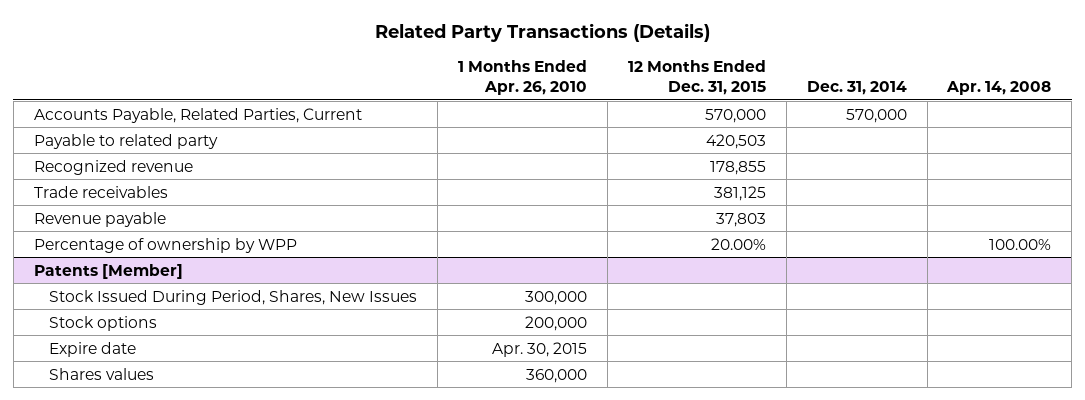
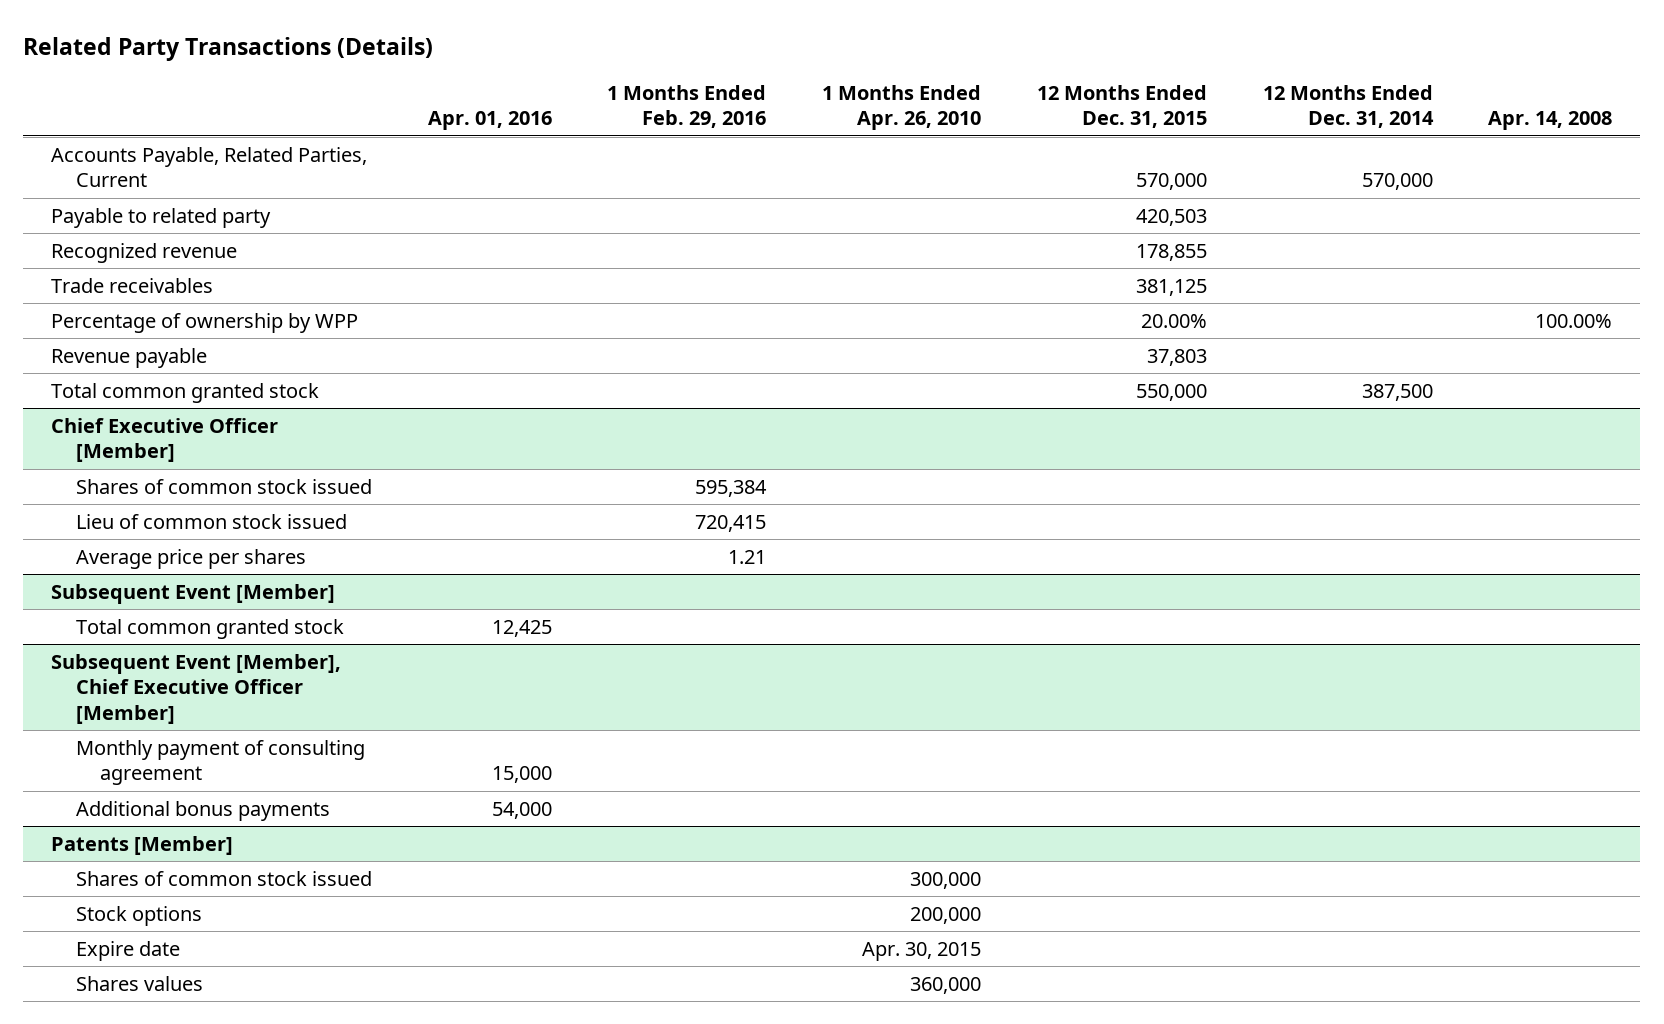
[806,80,907,95] Dec. 31, 2014 -> none
none -> [427,111,552,131] Apr. 01, 2016
none -> [607,84,767,129] 1 Months Ended Feb. 29, 2016
none -> [1262,84,1434,129] 12 Months Ended Dec. 31, 2014
[33,211,166,227] Revenue payable -> [51,347,208,368] Revenue payable
none -> [51,382,320,403] Total common granted stock
none -> [51,417,279,463] Chief Executive Officer [Member]
none -> [75,478,372,494] Shares of common stock issued
none -> [75,513,347,529] Lieu of common stock issued
none -> [75,548,306,569] Average price per shares
none -> [51,583,336,604] Subsequent Event [Member]
none -> [75,618,344,639] Total common granted stock
none -> [51,653,342,724] Subsequent Event [Member], Chief Executive Officer [Member]
none -> [75,739,365,786] Monthly payment of consulting agreement
none -> [75,800,330,821] Additional bonus payments
[49,289,418,305] Stock Issued During Period, Shares, New Issues -> [75,870,372,886] Shares of common stock issued

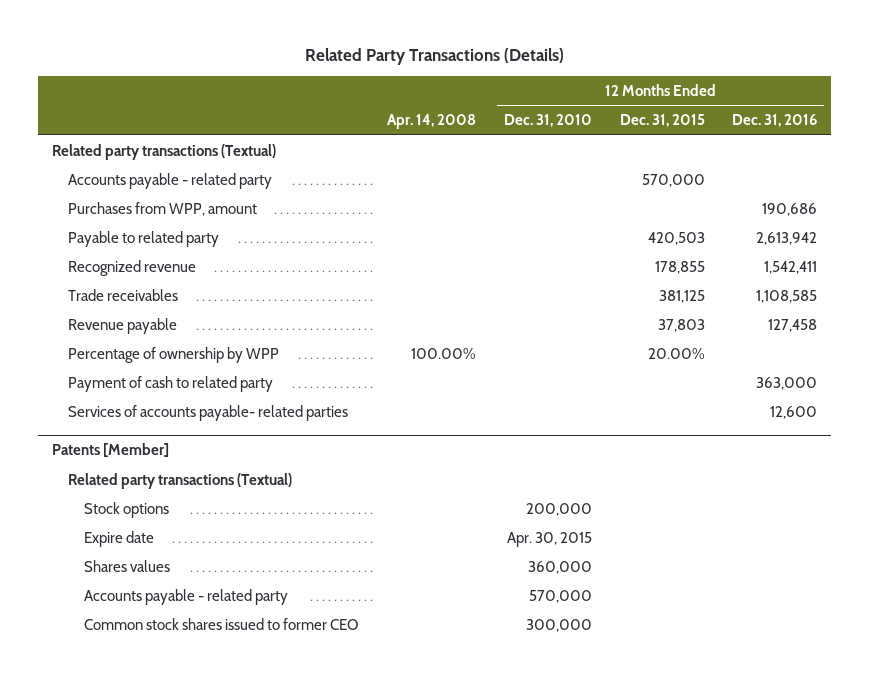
[427,111,552,131] Apr. 01, 2016 -> none
[607,84,767,129] 1 Months Ended Feb. 29, 2016 -> none
[822,84,982,131] 1 Months Ended Apr. 26, 2010 -> none
[1262,84,1434,129] 12 Months Ended Dec. 31, 2014 -> none
none -> [503,114,592,128] Dec. 31, 2010
none -> [732,114,818,128] Dec. 31, 2016
none -> [51,143,276,160] Related party transactions (Textual)
[51,146,368,188] Accounts Payable, Related Parties, Current -> [68,172,273,189] Accounts payable - related party
none -> [68,201,258,216] Purchases from WPP, amount
[51,382,320,403] Total common granted stock -> none
[51,417,279,463] Chief Executive Officer [Member] -> none
[75,478,372,494] Shares of common stock issued -> none
[75,513,347,529] Lieu of common stock issued -> none
[75,548,306,569] Average price per shares -> none
[51,583,336,604] Subsequent Event [Member] -> none
[75,618,344,639] Total common granted stock -> none
[51,653,342,724] Subsequent Event [Member], Chief Executive Officer [Member] -> none
[75,739,365,786] Monthly payment of consulting agreement -> none
[75,800,330,821] Additional bonus payments -> none
[51,312,359,333] Percentage of ownership by WPP -> [68,346,280,363] Percentage of ownership by WPP
none -> [68,375,274,392] Payment of cash to related party
none -> [68,404,349,421] Services of accounts payable- related parties
[75,870,372,886] Shares of common stock issued -> none
none -> [68,472,293,489] Related party transactions (Textual)
none -> [84,588,289,605] Accounts payable - related party
none -> [84,617,360,630] Common stock shares issued to former CEO

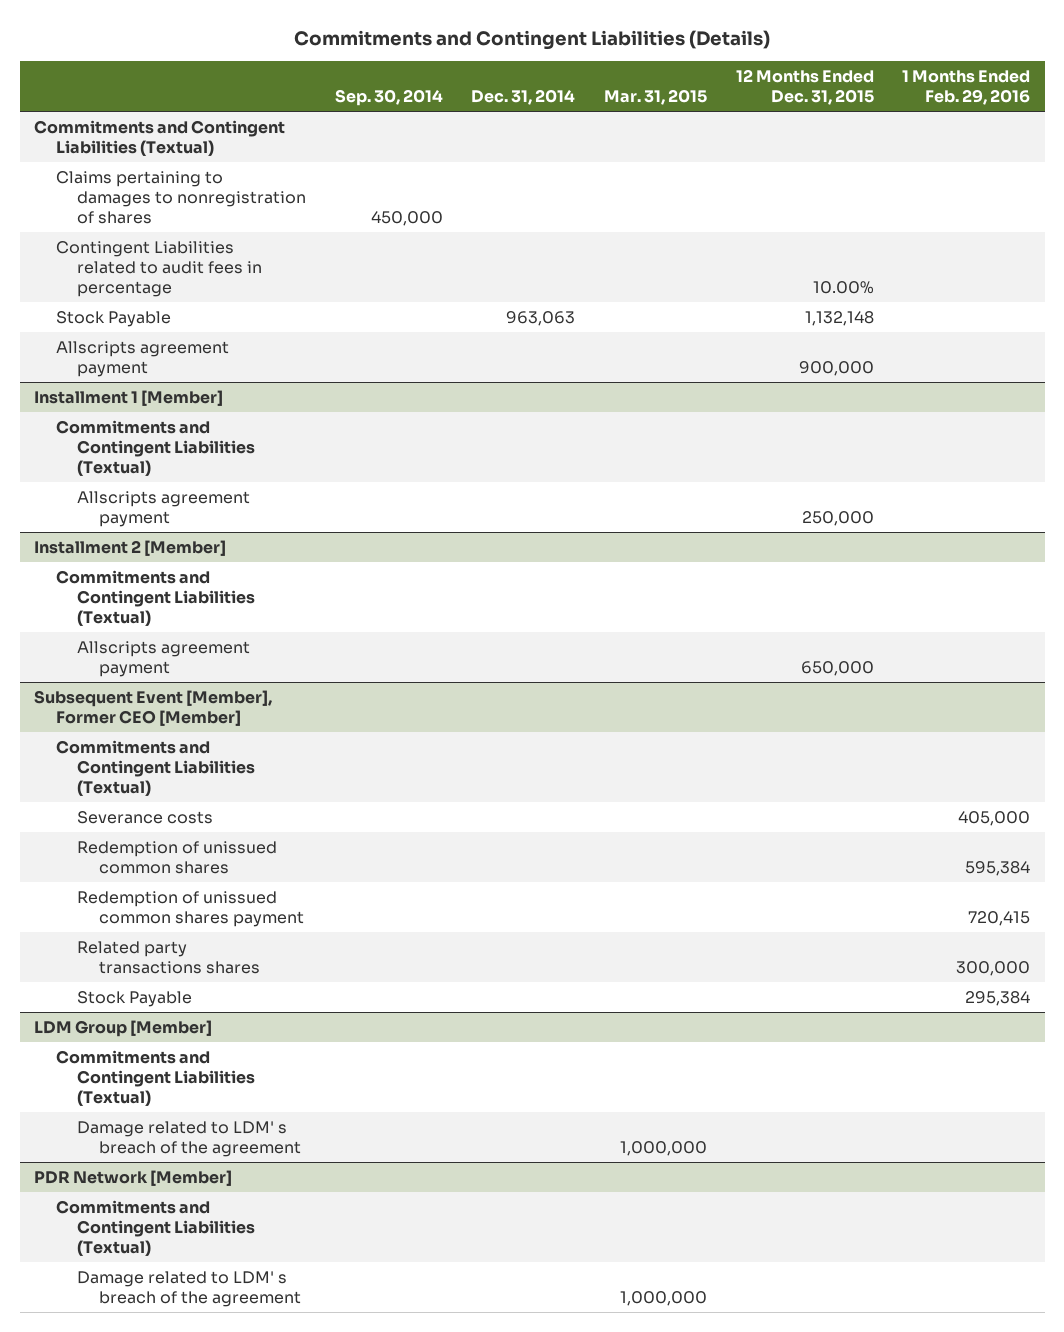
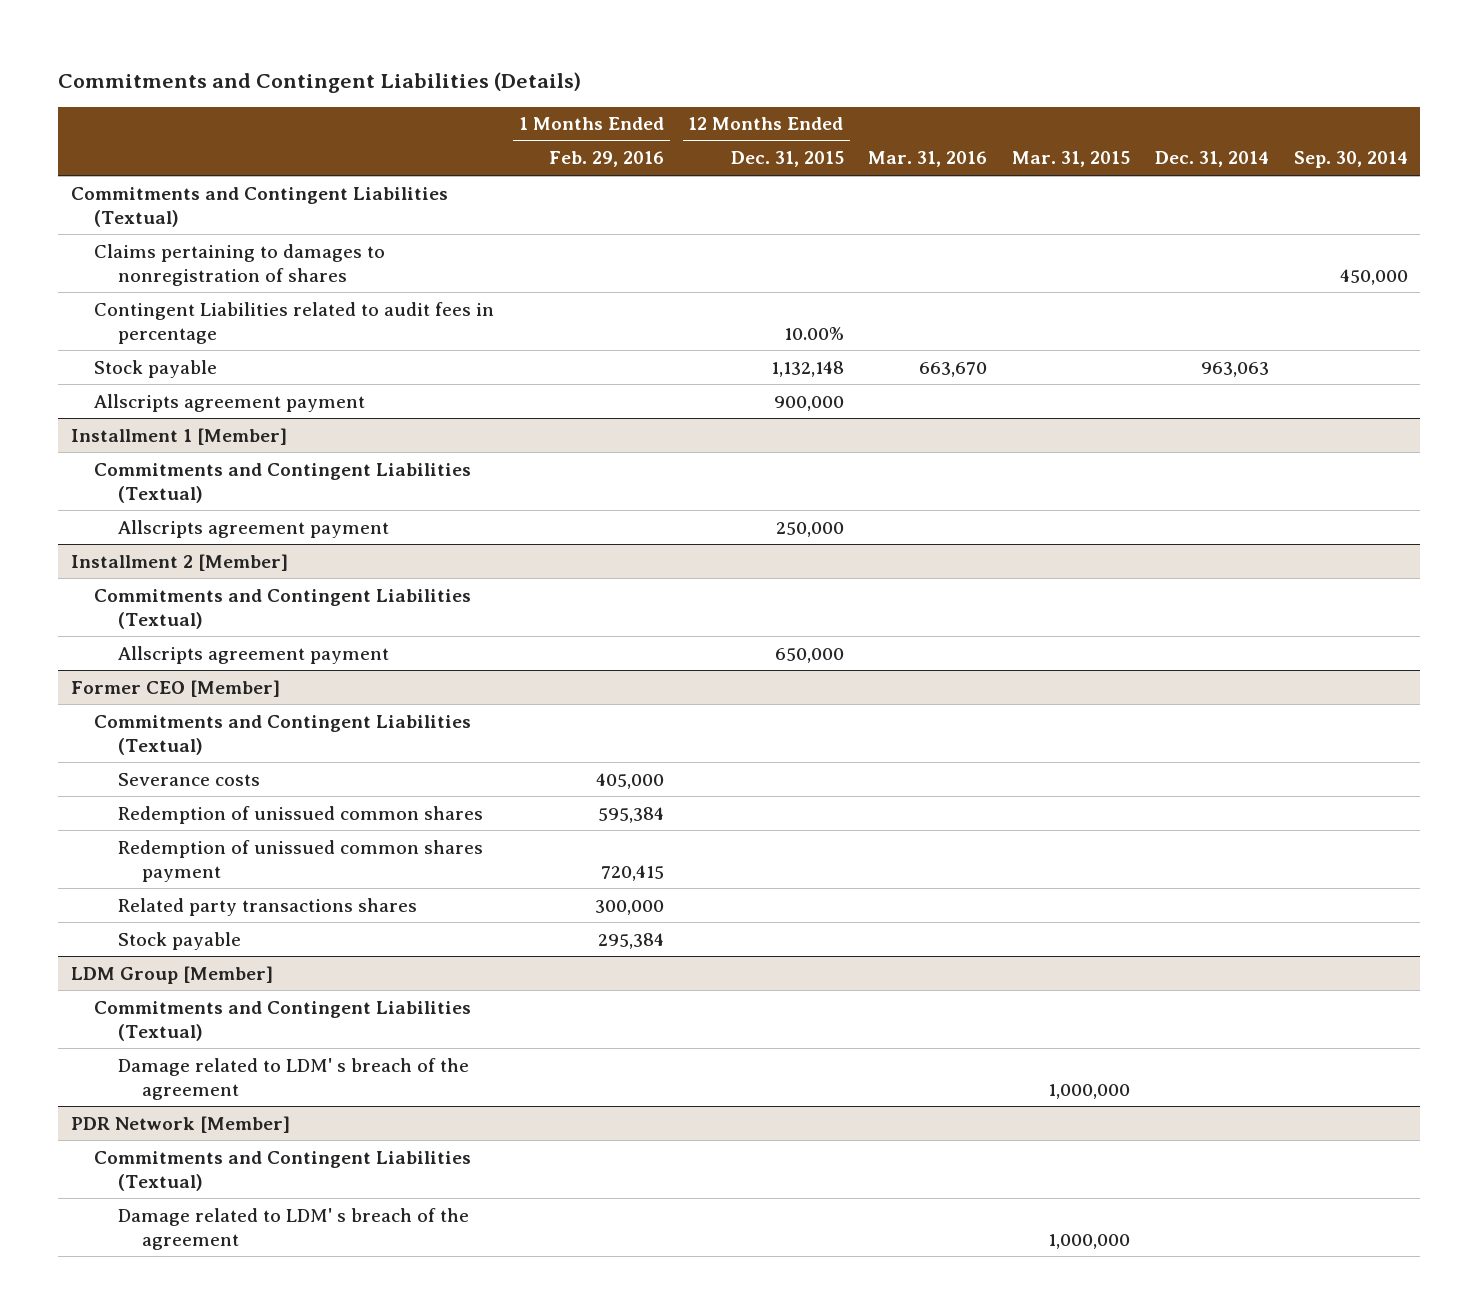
none -> [868,151,988,168] Mar. 31, 2016
[55,310,171,327] Stock Payable -> [94,359,218,378] Stock payable
[33,689,272,727] Subsequent Event [Member], Former CEO [Member] -> [70,679,280,697] Former CEO [Member]
[77,990,193,1007] Stock Payable -> [117,931,241,950] Stock payable

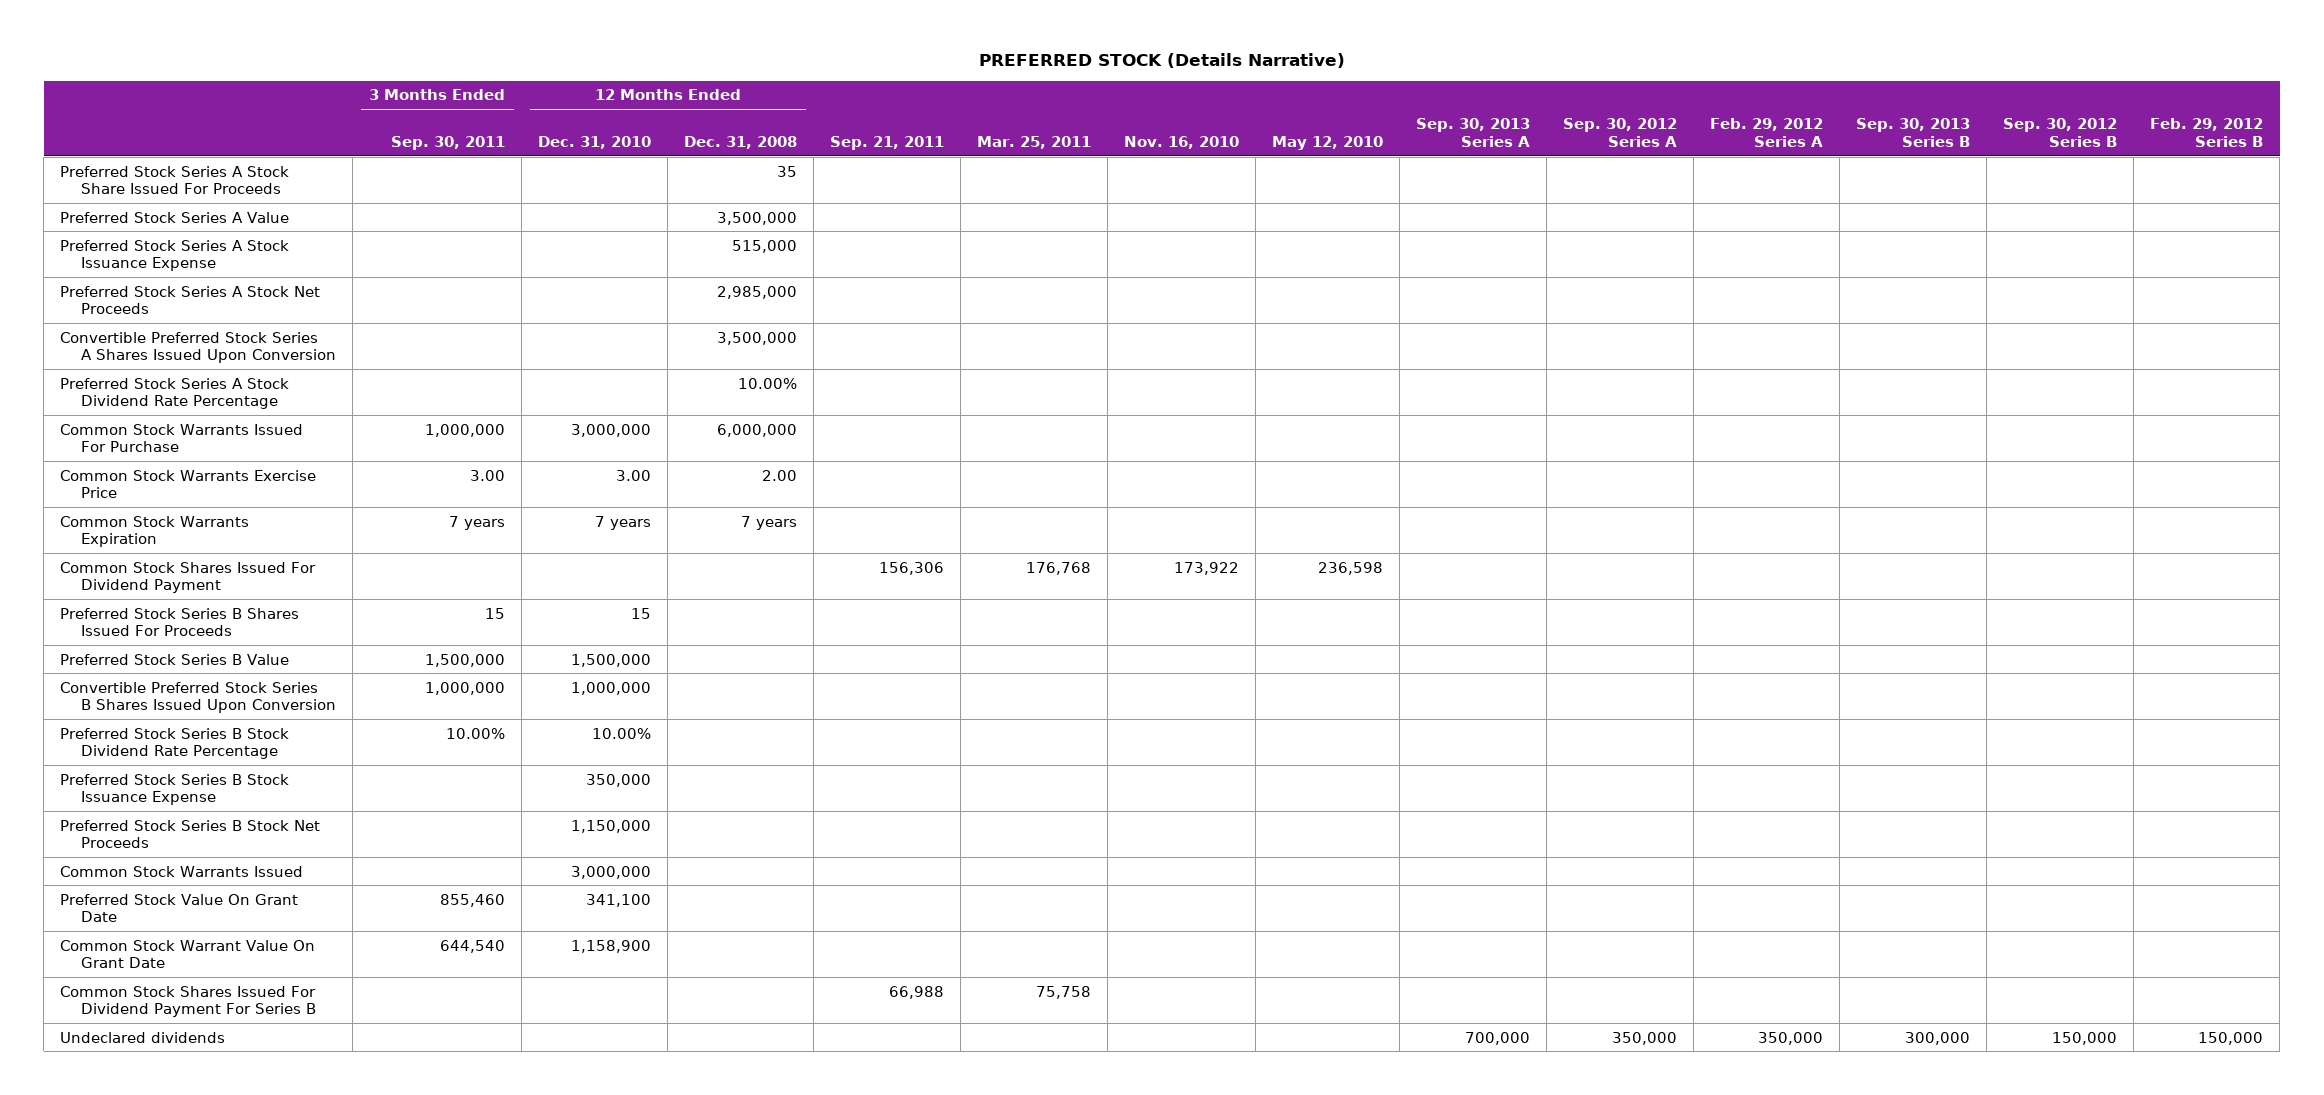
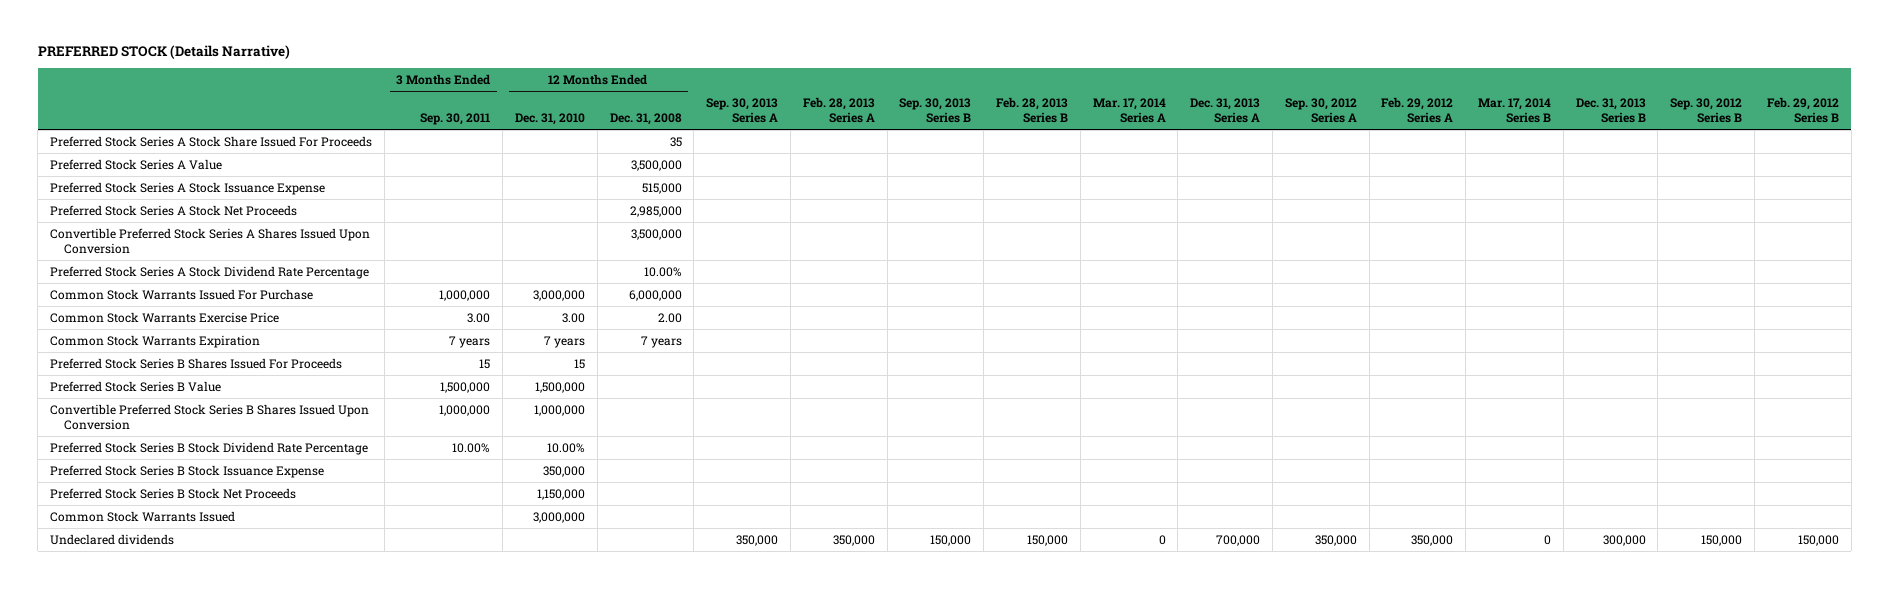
[830,135,945,150] Sep. 21, 2011 -> none
[977,135,1092,149] Mar. 25, 2011 -> none
[1124,135,1240,149] Nov. 16, 2010 -> none
[1272,135,1384,150] May 12, 2010 -> none
none -> [802,97,875,123] Feb. 28, 2013 Series A
none -> [995,97,1068,123] Feb. 28, 2013 Series B
none -> [1092,98,1166,123] Mar. 17, 2014 Series A
none -> [1190,98,1261,123] Dec. 31, 2013 Series A
none -> [1477,98,1551,123] Mar. 17, 2014 Series B
none -> [1575,98,1646,123] Dec. 31, 2013 Series B
[60,561,317,594] Common Stock Shares Issued For Dividend Payment -> none
[60,893,299,923] Preferred Stock Value On Grant Date -> none
[60,939,316,969] Common Stock Warrant Value On Grant Date -> none
[60,985,317,1018] Common Stock Shares Issued For Dividend Payment For Series B -> none
[1465,1031,1531,1045] 700,000 -> [736,534,779,546] 350,000
[1905,1031,1971,1045] 300,000 -> [930,534,972,546] 150,000

